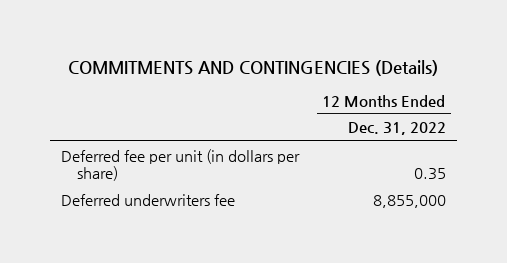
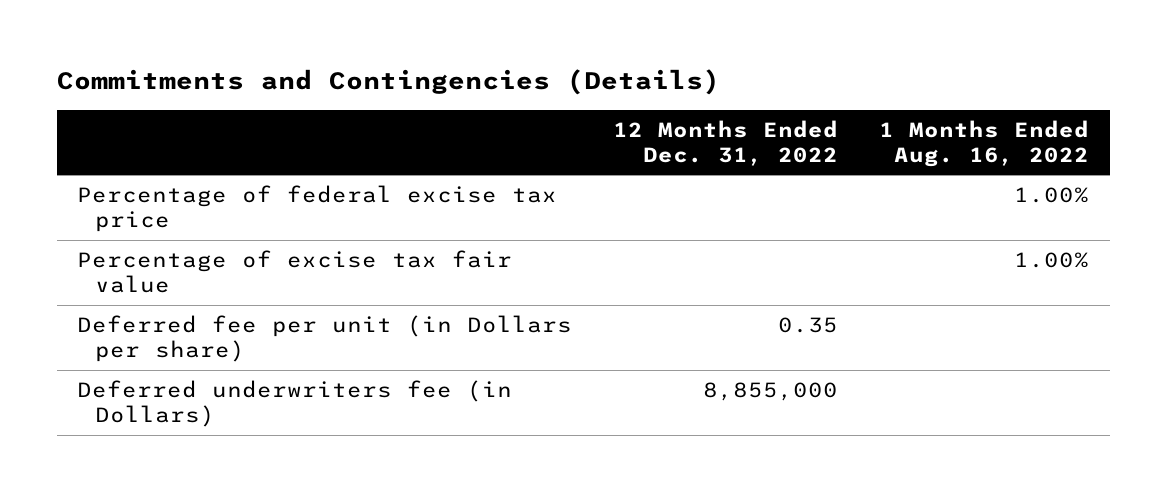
[68,59,439,76] COMMITMENTS AND CONTINGENCIES (Details) -> [56,68,720,95] Commitments and Contingencies (Details)
none -> [879,119,1090,167] 1 Months Ended Aug. 16, 2022
none -> [77,185,558,233] Percentage of federal excise tax price
none -> [77,250,513,294] Percentage of excise tax fair value
[61,148,301,182] Deferred fee per unit (in dollars per share) -> [77,315,573,363] Deferred fee per unit (in Dollars per share)
[61,193,236,206] Deferred underwriters fee -> [77,380,513,428] Deferred underwriters fee (in Dollars)

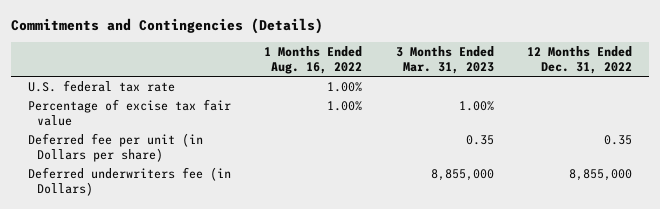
none -> [395,46,494,75] 3 Months Ended Mar. 31, 2023
[77,185,558,233] Percentage of federal excise tax price -> [27,79,175,92] U.S. federal tax rate

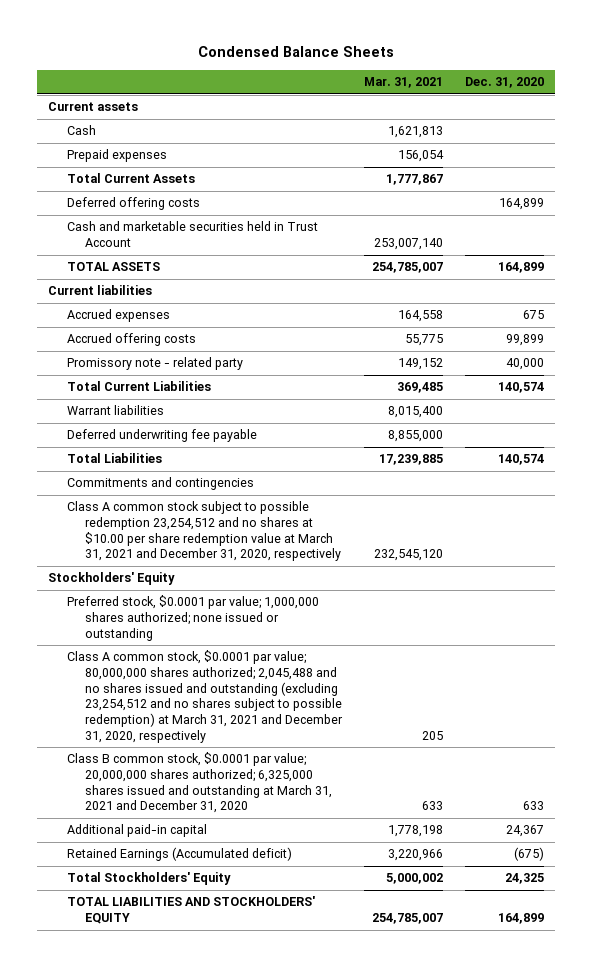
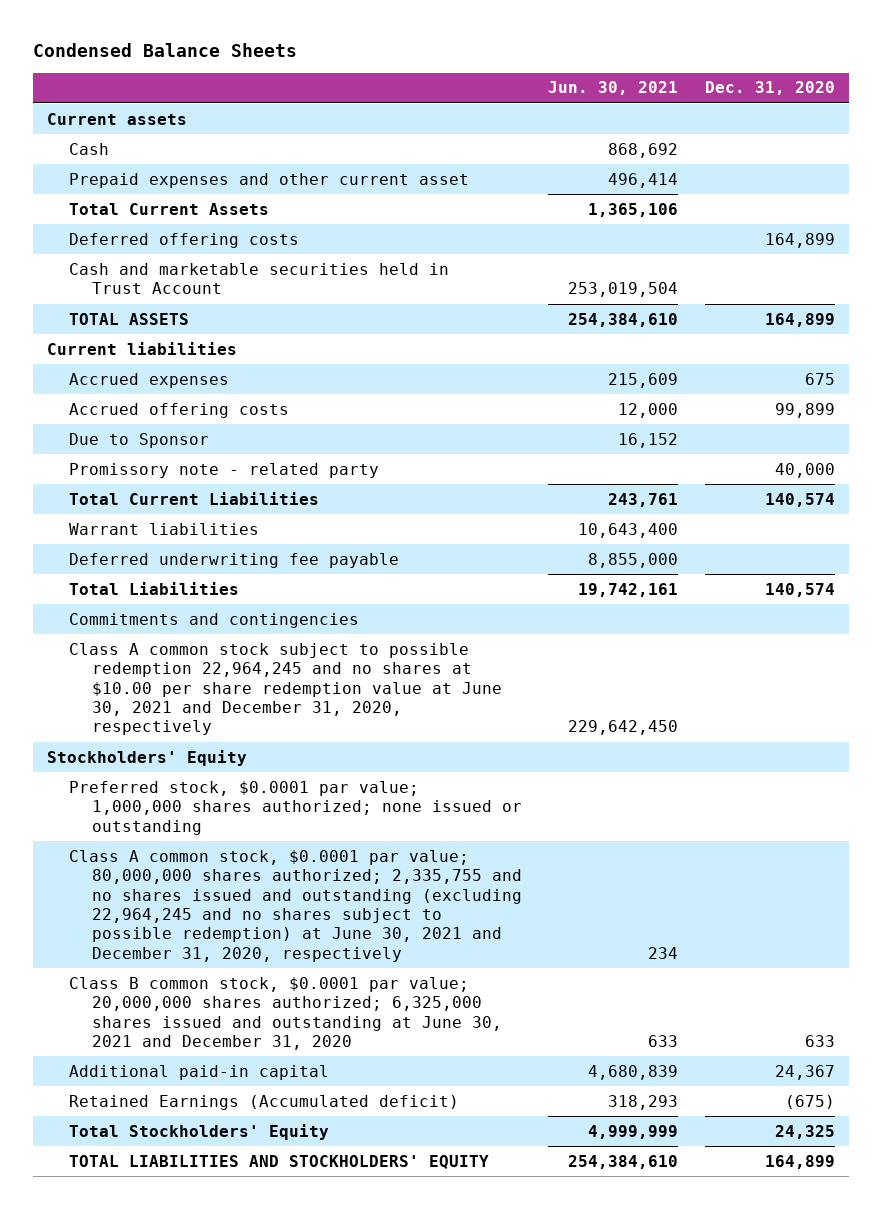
[364,77,444,89] Mar. 31, 2021 -> none
none -> [548,81,679,96] Jun. 30, 2021
[66,149,167,163] Prepaid expenses -> [69,172,470,188] Prepaid expenses and other current asset
none -> [69,432,210,448] Due to Sponsor
[66,501,342,562] Class A common stock subject to possible redemption 23,254,512 and no shares at $10.00 per share redemption value at March 31, 2021 and December 31, 2020, respectively -> [69,642,502,736] Class A common stock subject to possible redemption 22,964,245 and no shares at $10.00 per share redemption value at June 30, 2021 and December 31, 2020, respectively
[66,650,344,743] Class A common stock, $0.0001 par value; 80,000,000 shares authorized; 2,045,488 and no shares issued and outstanding (excluding 23,254,512 and no shares subject to possible redemption) at March 31, 2021 and December 31, 2020, respectively -> [69,849,522,962] Class A common stock, $0.0001 par value; 80,000,000 shares authorized; 2,335,755 and no shares issued and outstanding (excluding 22,964,245 and no shares subject to possible redemption) at June 30, 2021 and December 31, 2020, respectively
[66,752,333,814] Class B common stock, $0.0001 par value; 20,000,000 shares authorized; 6,325,000 shares issued and outstanding at March 31, 2021 and December 31, 2020 -> [69,976,502,1050] Class B common stock, $0.0001 par value; 20,000,000 shares authorized; 6,325,000 shares issued and outstanding at June 30, 2021 and December 31, 2020

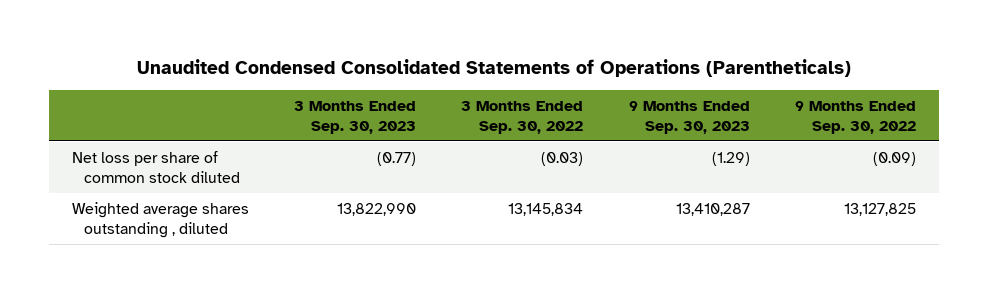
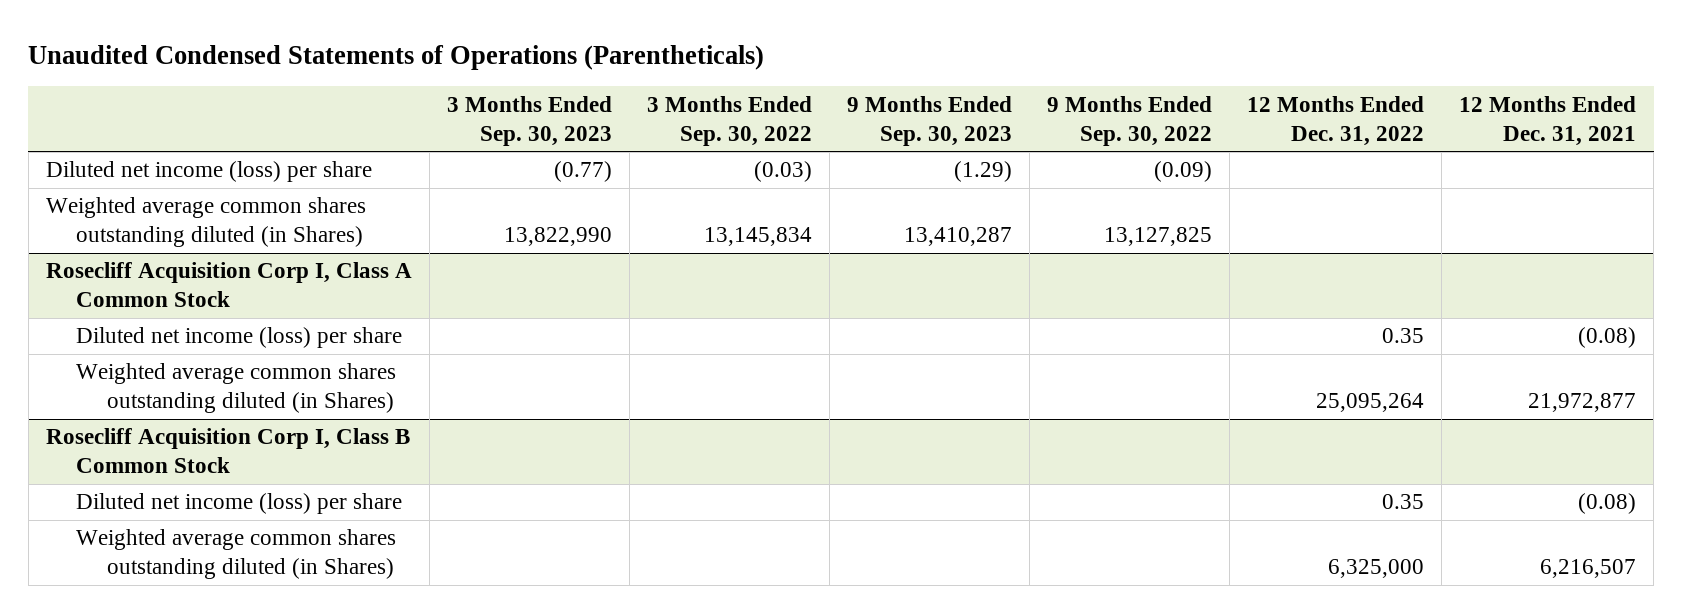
[136,59,851,78] Unaudited Condensed Consolidated Statements of Operations (Parentheticals) -> [28,44,765,70] Unaudited Condensed Statements of Operations (Parentheticals)
none -> [1247,95,1425,146] 12 Months Ended Dec. 31, 2022
none -> [1459,95,1637,146] 12 Months Ended Dec. 31, 2021
[71,150,240,183] Net loss per share of common stock diluted -> [45,161,372,183] Diluted net income (loss) per share
[71,201,249,238] Weighted average shares outstanding , diluted -> [45,197,366,248] Weighted average common shares outstanding diluted (in Shares)
none -> [45,262,412,308] Rosecliff Acquisition Corp I, Class A Common Stock
none -> [76,327,403,349] Diluted net income (loss) per share
none -> [76,363,397,414] Weighted average common shares outstanding diluted (in Shares)
none -> [45,428,410,474] Rosecliff Acquisition Corp I, Class B Common Stock
none -> [76,493,403,515] Diluted net income (loss) per share
none -> [76,529,397,580] Weighted average common shares outstanding diluted (in Shares)

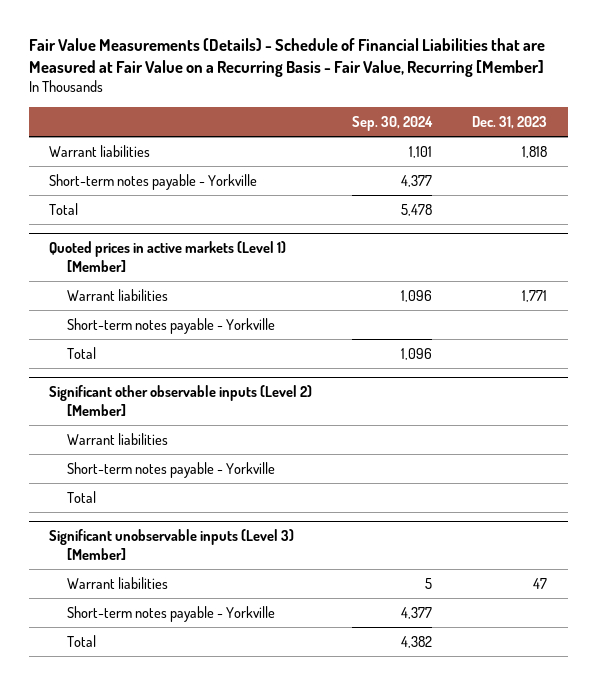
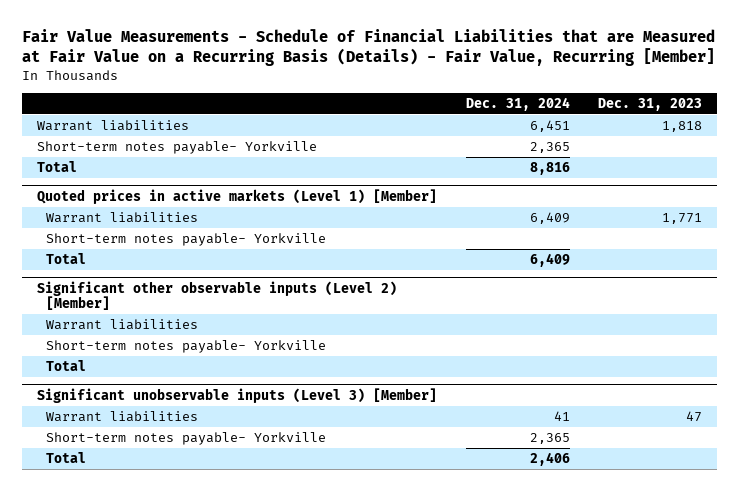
[28,37,545,78] Fair Value Measurements (Details) - Schedule of Financial Liabilities that are Measured at Fair Value on a Recurring Basis - Fair Value, Recurring [Member] -> [22,29,716,67] Fair Value Measurements - Schedule of Financial Liabilities that are Measured at Fair Value on a Recurring Basis (Details) - Fair Value, Recurring [Member]
[352,115,434,131] Sep. 30, 2024 -> none
none -> [465,96,570,111] Dec. 31, 2024
[48,173,257,190] Short-term notes payable - Yorkville -> [36,141,317,155] Short-term notes payable- Yorkville
[67,317,276,334] Short-term notes payable - Yorkville -> [46,233,327,247] Short-term notes payable- Yorkville
[67,461,276,478] Short-term notes payable - Yorkville -> [46,340,327,354] Short-term notes payable- Yorkville
[67,605,276,622] Short-term notes payable - Yorkville -> [46,432,327,446] Short-term notes payable- Yorkville

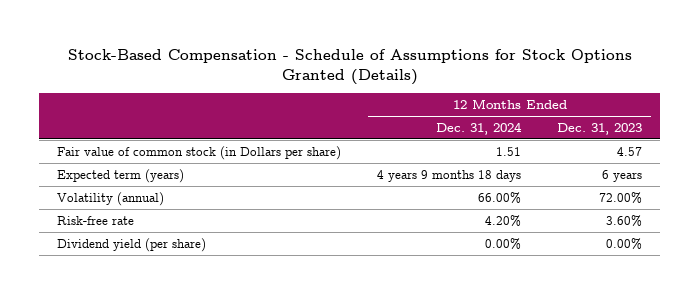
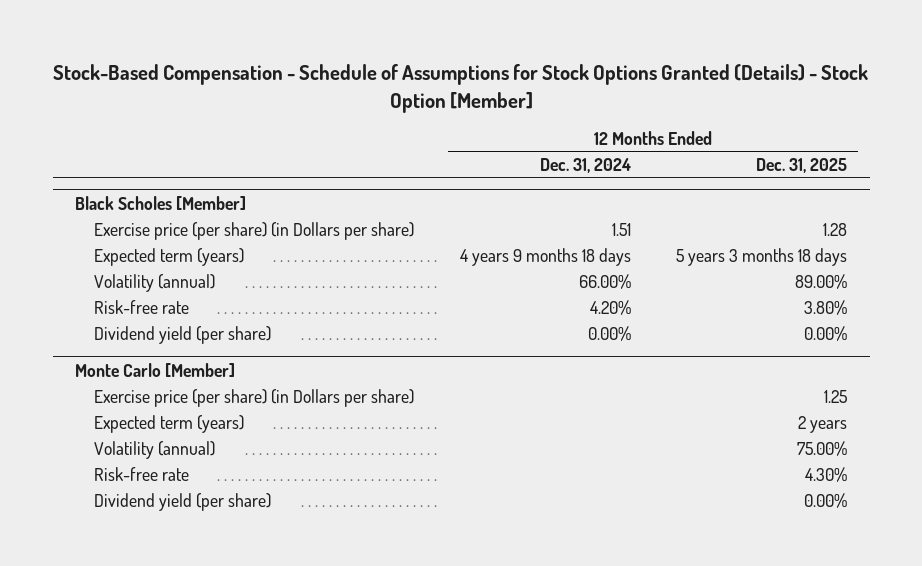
[67,48,632,86] Stock-Based Compensation - Schedule of Assumptions for Stock Options Granted (Details) -> [53,64,869,113] Stock-Based Compensation - Schedule of Assumptions for Stock Options Granted (Details) - Stock Option [Member]
[557,123,643,136] Dec. 31, 2023 -> none
none -> [755,158,847,174] Dec. 31, 2025
none -> [75,195,247,210] Black Scholes [Member]
[57,145,342,160] Fair value of common stock (in Dollars per share) -> [94,221,415,240] Exercise price (per share) (in Dollars per share)
none -> [75,362,236,377] Monte Carlo [Member]
none -> [94,388,415,407] Exercise price (per share) (in Dollars per share)
none -> [94,414,245,433] Expected term (years)
none -> [94,440,216,459] Volatility (annual)
none -> [94,466,190,481] Risk-free rate
none -> [94,492,272,511] Dividend yield (per share)

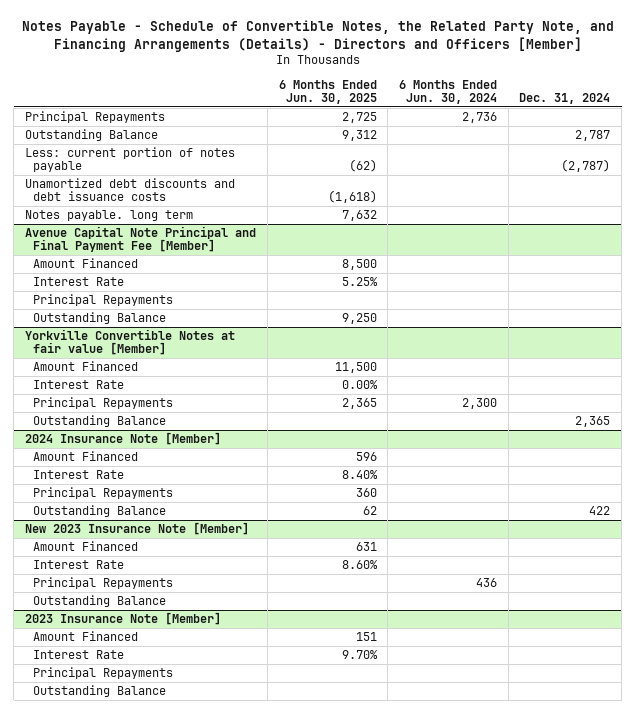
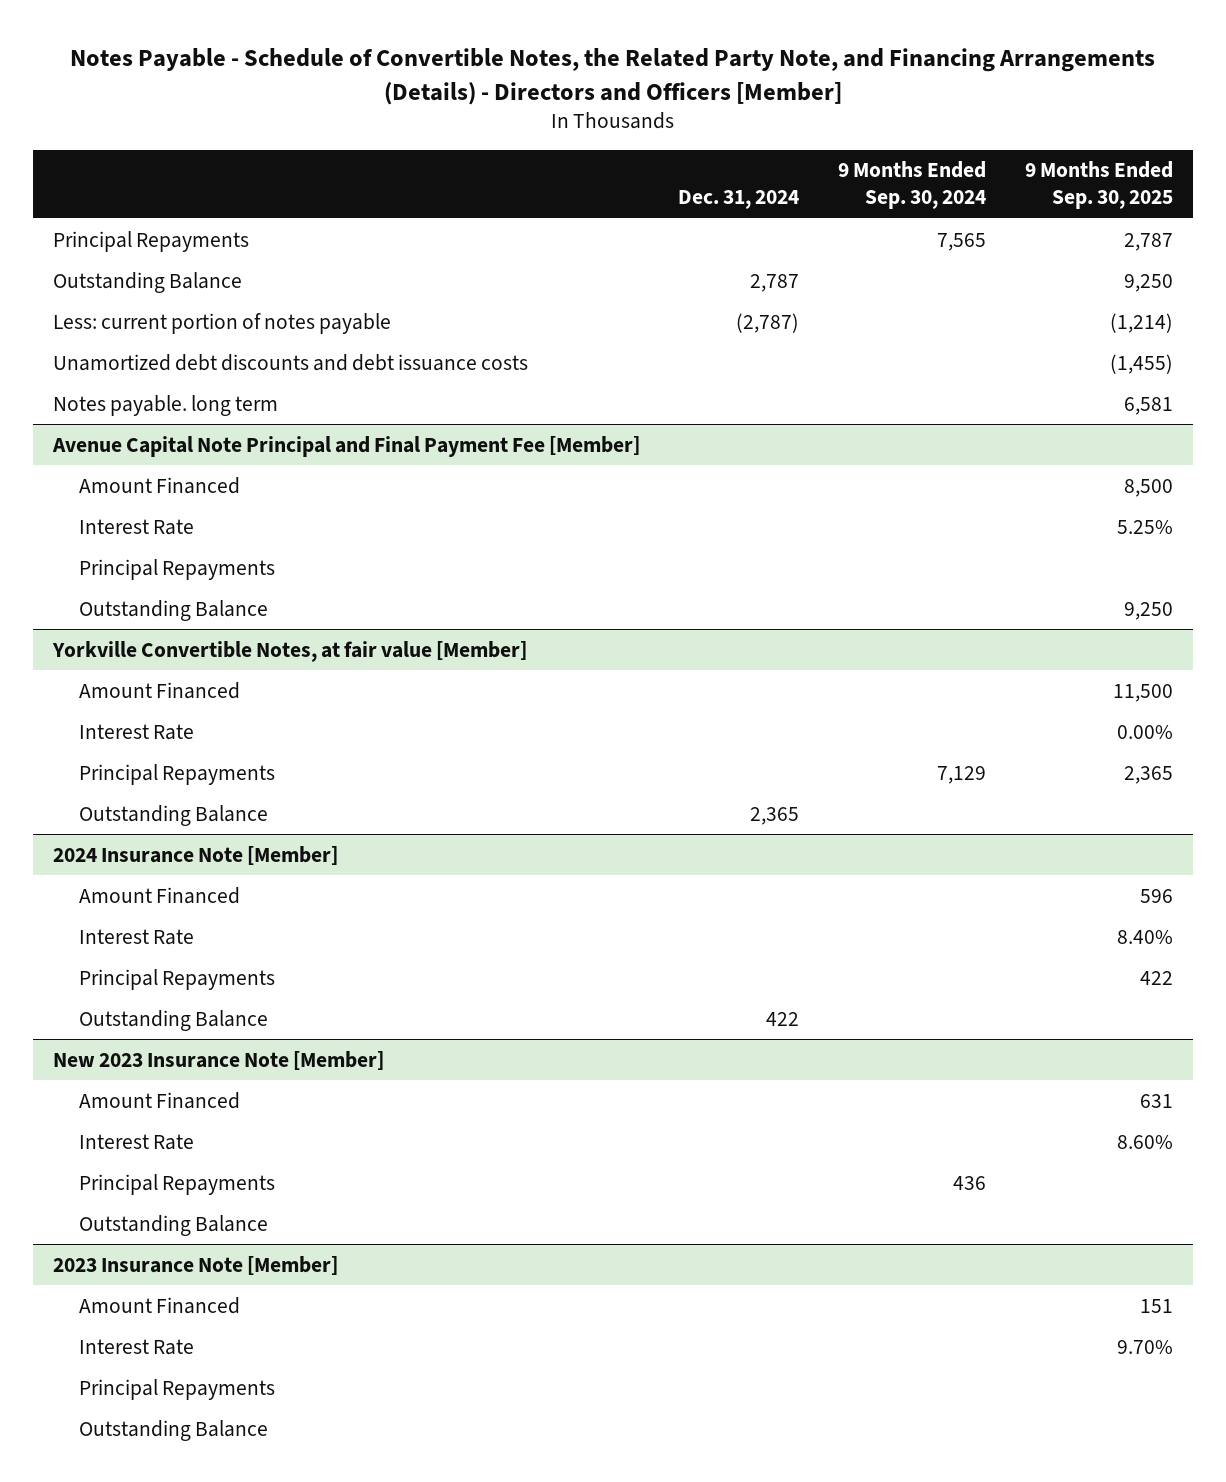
[278,79,377,105] 6 Months Ended Jun. 30, 2025 -> none
[399,79,498,105] 6 Months Ended Jun. 30, 2024 -> none
none -> [838,161,987,210] 9 Months Ended Sep. 30, 2024
none -> [1025,161,1174,210] 9 Months Ended Sep. 30, 2025
[25,328,236,356] Yorkville Convertible Notes at fair value [Member] -> [51,640,527,662] Yorkville Convertible Notes, at fair value [Member]

